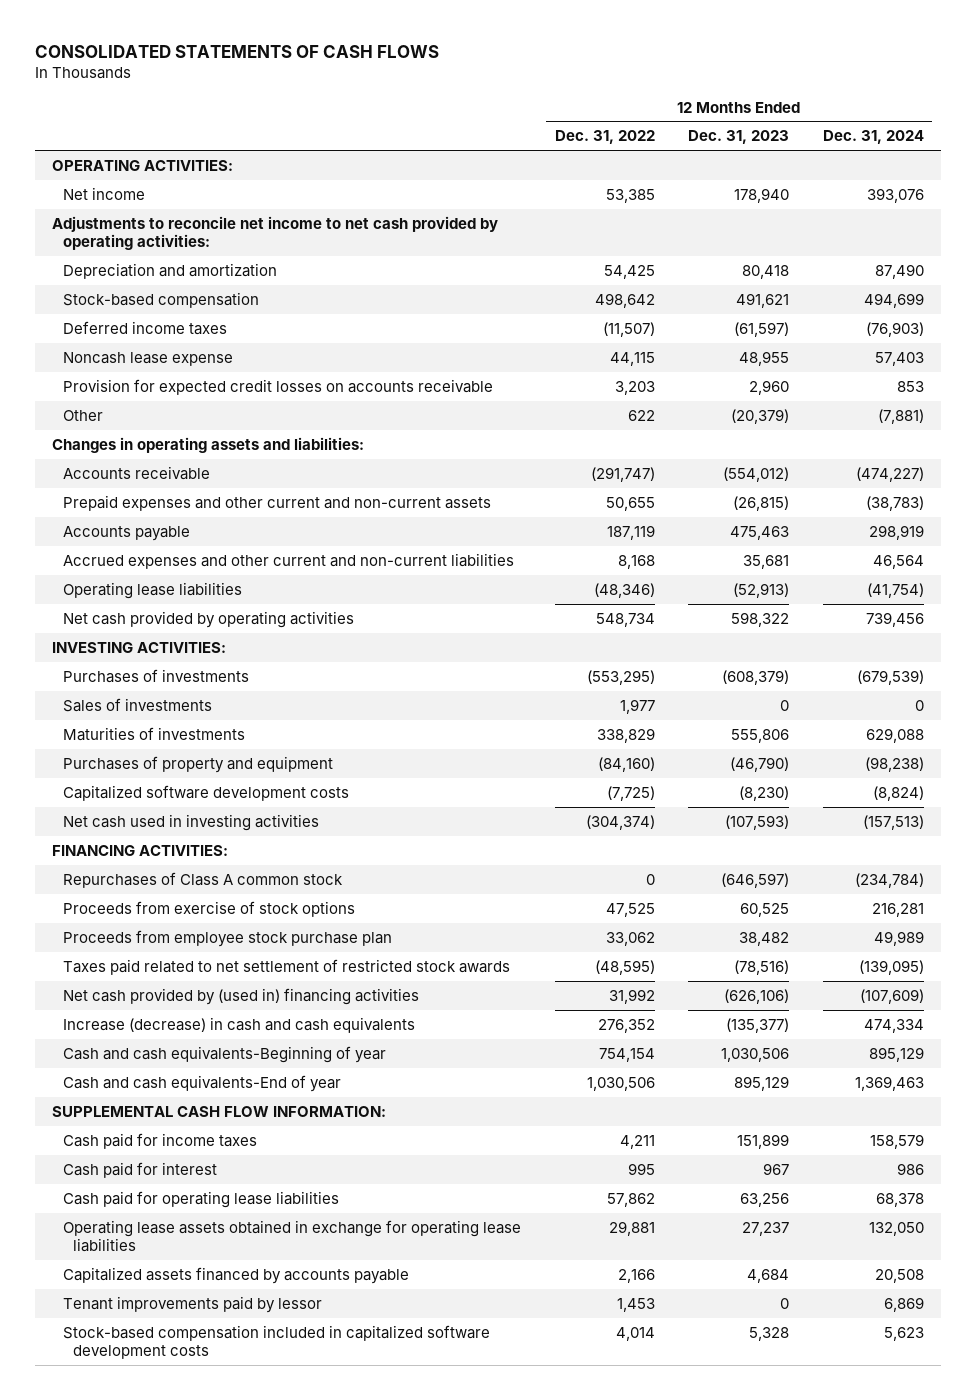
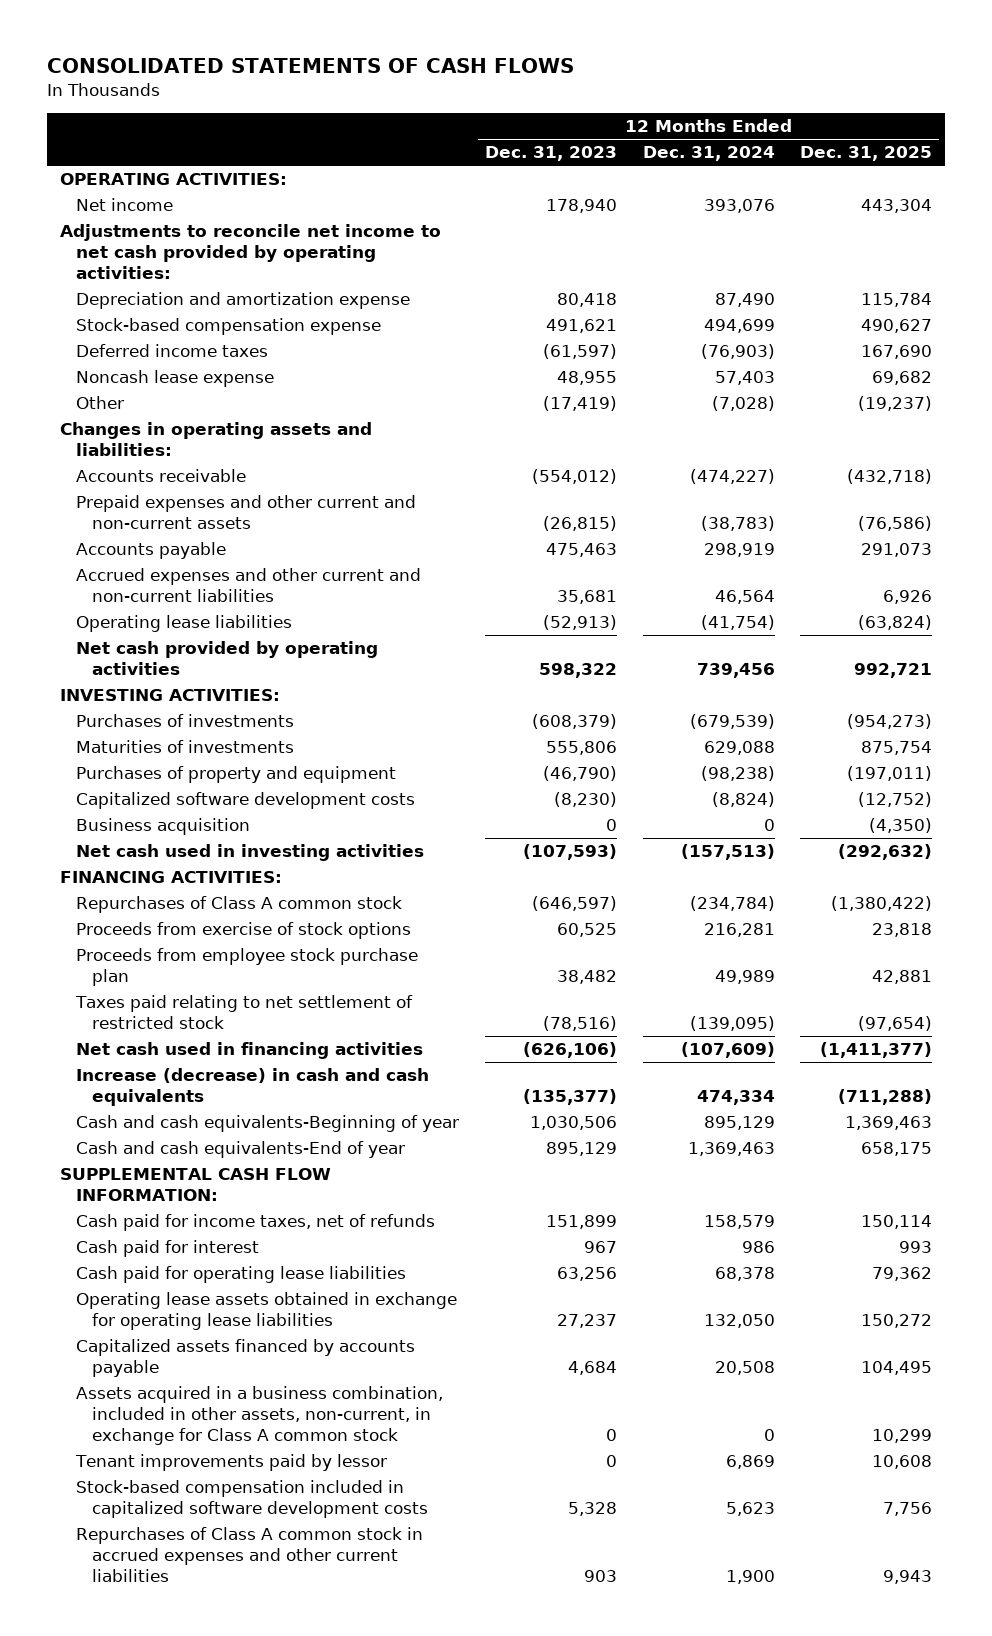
[554,130,655,145] Dec. 31, 2022 -> none
none -> [800,146,933,162] Dec. 31, 2025
[62,262,277,279] Depreciation and amortization -> [76,292,411,310] Depreciation and amortization expense
[62,291,259,308] Stock-based compensation -> [76,318,382,336] Stock-based compensation expense
[62,378,493,395] Provision for expected credit losses on accounts receivable -> none
[731,408,790,424] (20,379) -> [542,396,617,412] (17,419)
[877,408,924,424] (7,881) -> [711,396,775,412] (7,028)
[62,697,212,712] Sales of investments -> none
none -> [76,818,251,836] Business acquisition
[62,958,510,975] Taxes paid related to net settlement of restricted stock awards -> [75,995,414,1030] Taxes paid relating to net settlement of restricted stock
[62,987,419,1005] Net cash provided by (used in) financing activities -> [76,1042,424,1060] Net cash used in financing activities
[62,1132,257,1149] Cash paid for income taxes -> [76,1214,436,1232] Cash paid for income taxes, net of refunds
none -> [76,1386,444,1445] Assets acquired in a business combination, included in other assets, non-current, in exchange for Class A common stock
none -> [76,1527,424,1582] Repurchases of Class A common stock in accrued expenses and other current liabilities

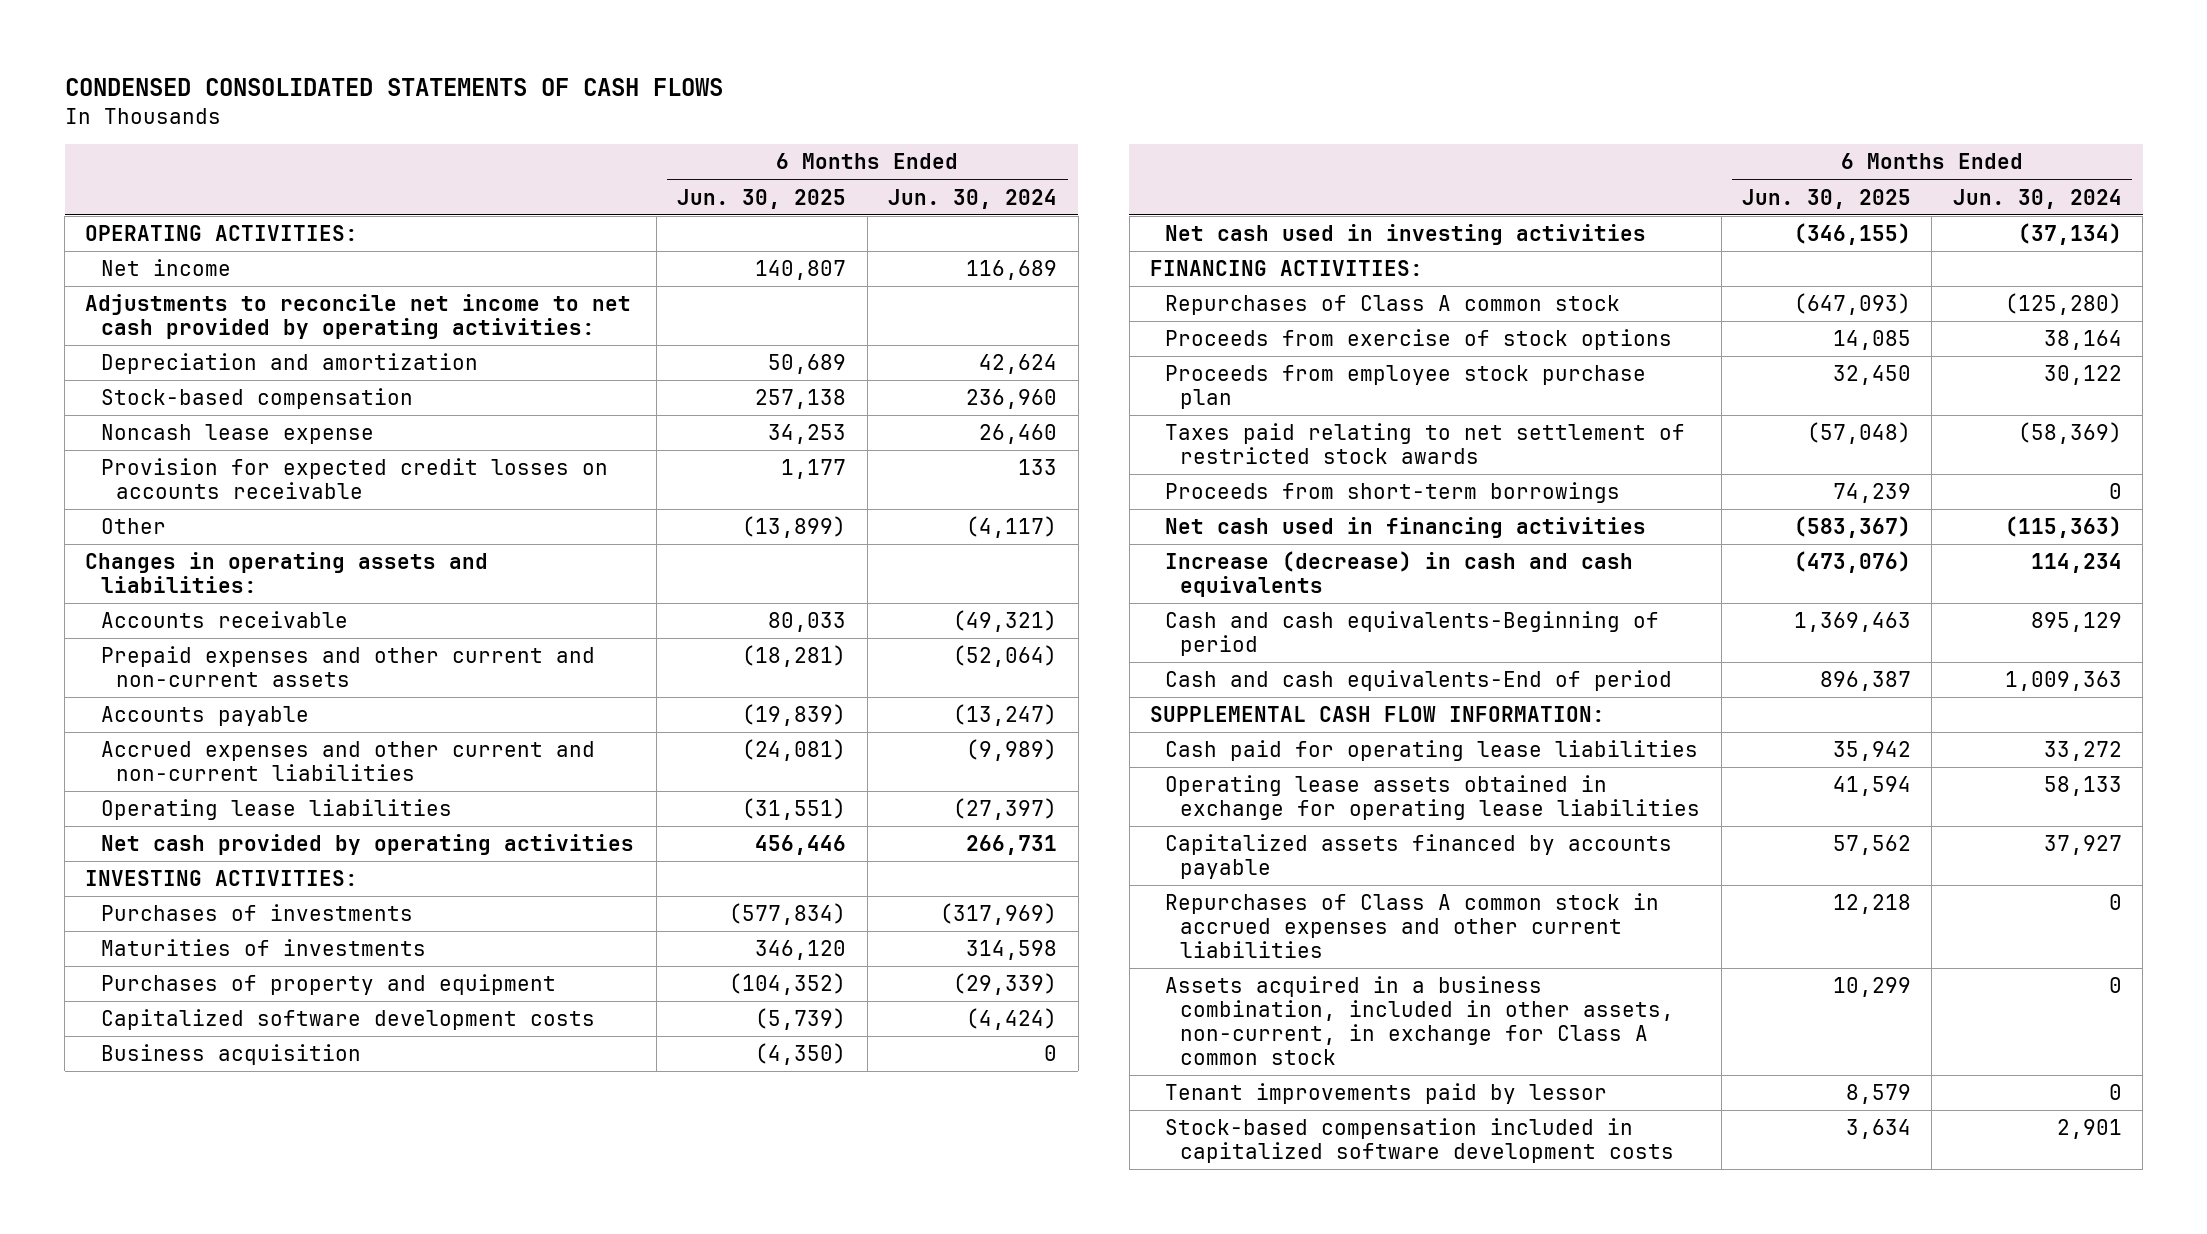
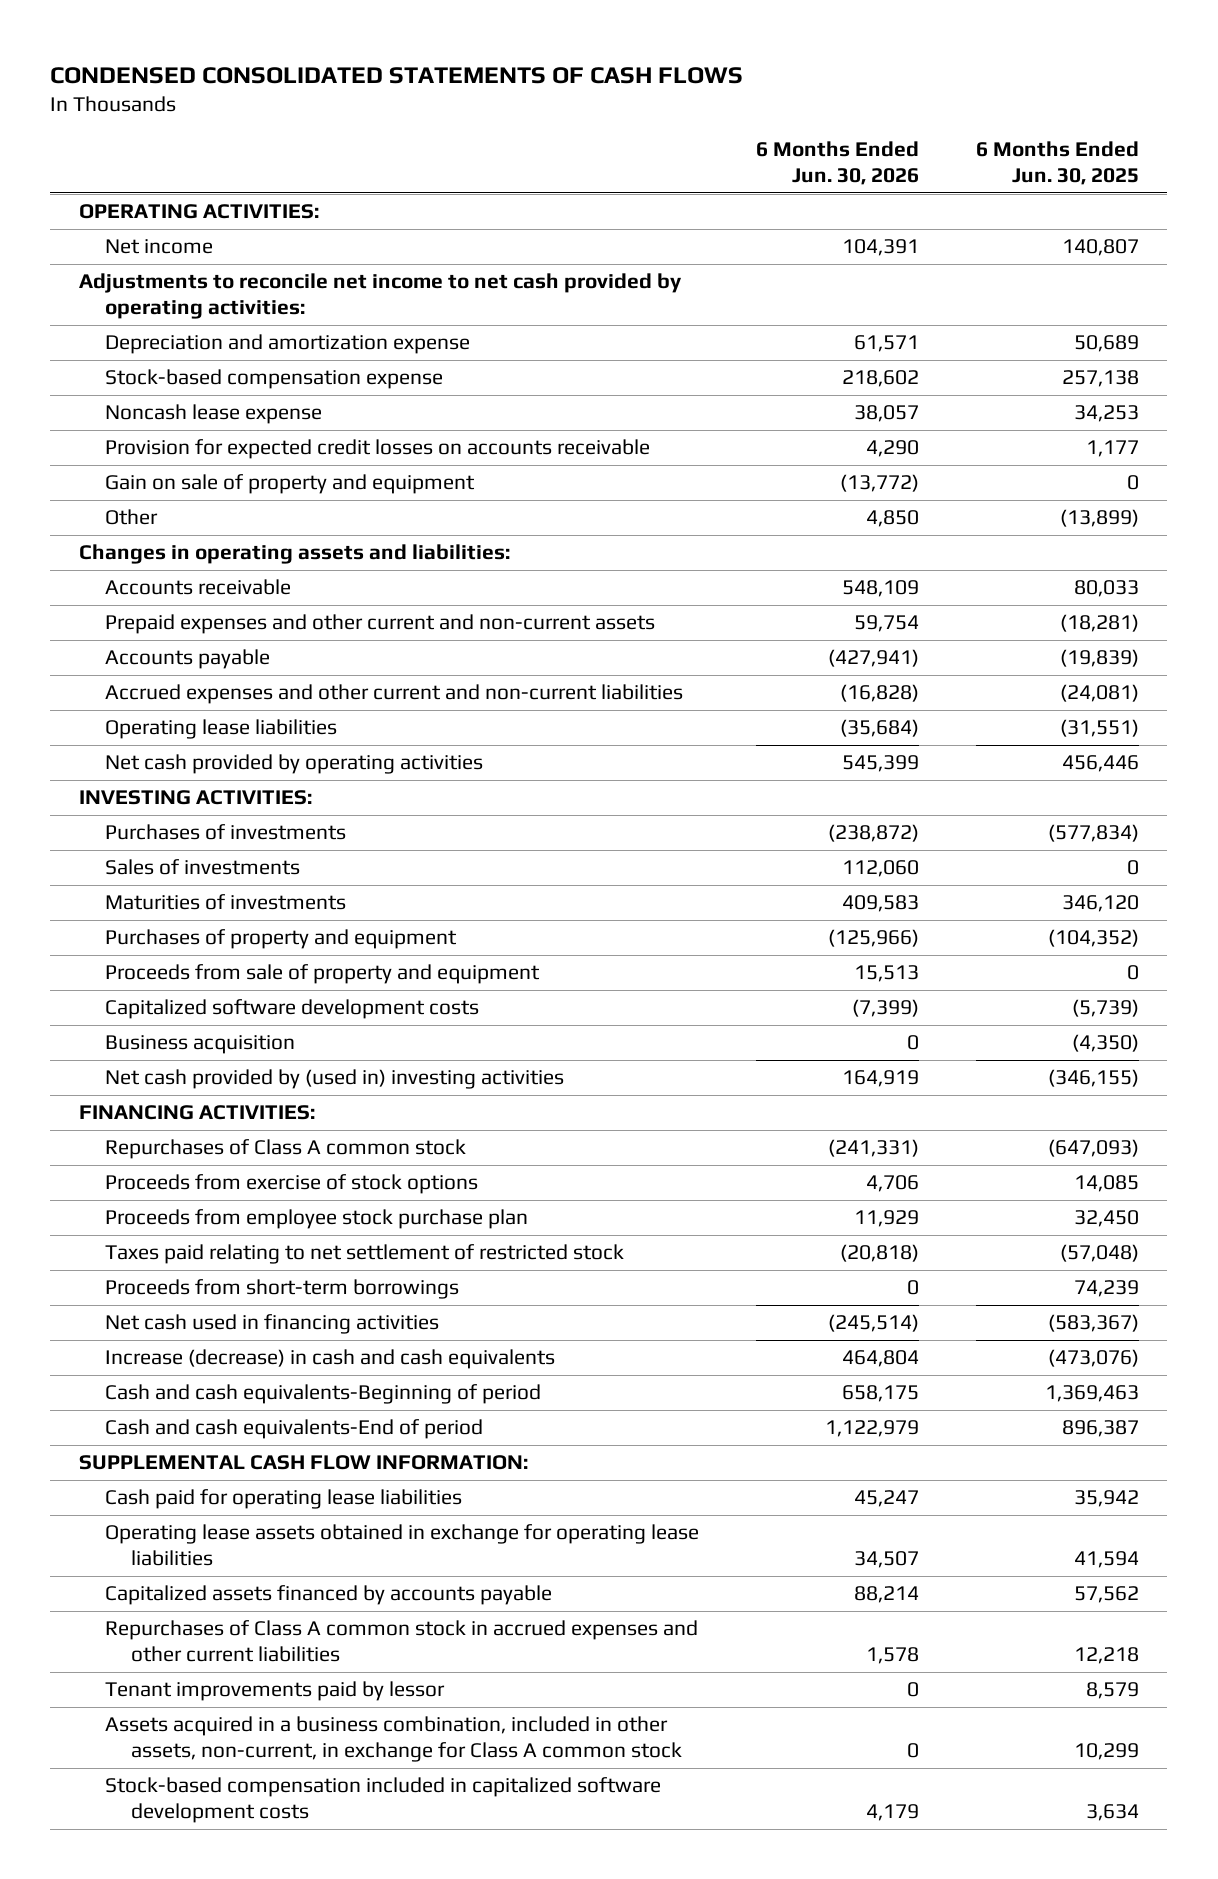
[888,188,1058,209] Jun. 30, 2024 -> none
none -> [755,141,919,185] 6 Months Ended Jun. 30, 2026
[100,353,478,375] Depreciation and amortization -> [105,334,471,355] Depreciation and amortization expense
[100,388,413,410] Stock-based compensation -> [105,369,444,390] Stock-based compensation expense
none -> [105,474,476,495] Gain on sale of property and equipment
none -> [105,859,301,876] Sales of investments
none -> [105,964,541,985] Proceeds from sale of property and equipment
[1165,224,1647,246] Net cash used in investing activities -> [105,1069,565,1090] Net cash provided by (used in) investing activities
[1165,423,1686,465] Taxes paid relating to net settlement of restricted stock awards -> [105,1244,625,1265] Taxes paid relating to net settlement of restricted stock
[1165,976,1675,1065] Assets acquired in a business combination, included in other assets, non-current, in exchange for Class A common stock -> [105,1716,683,1763] Assets acquired in a business combination, included in other assets, non-current, in exchange for Class A common stock

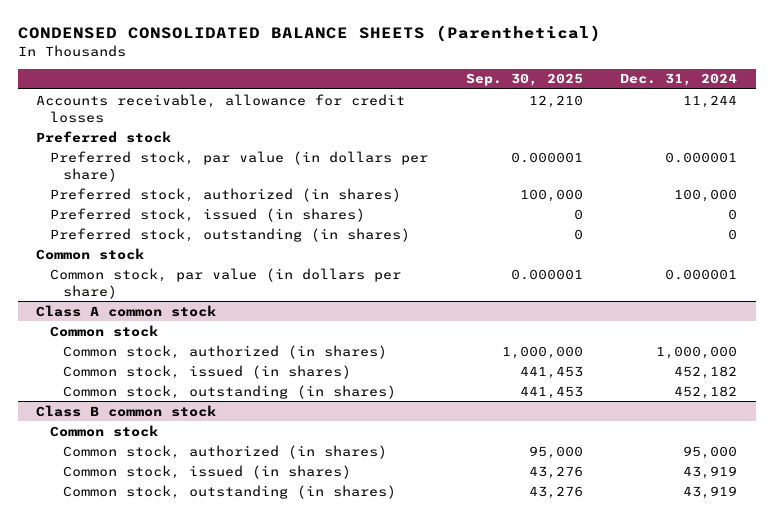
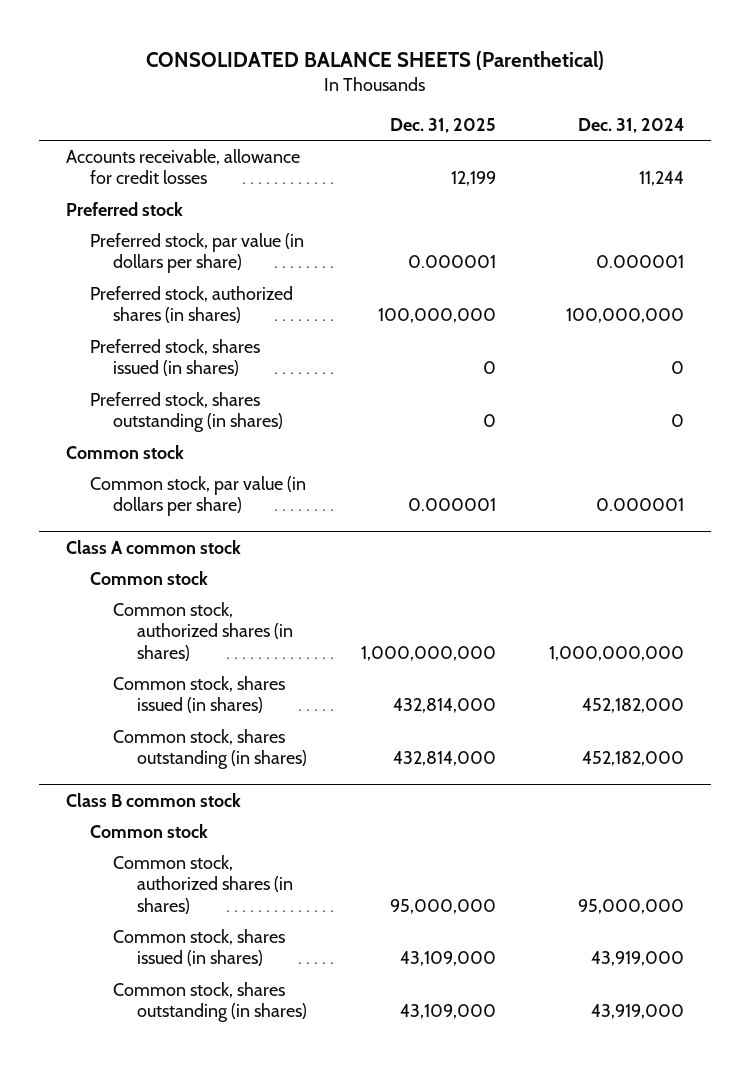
[17,24,601,42] CONDENSED CONSOLIDATED BALANCE SHEETS (Parenthetical) -> [146,51,605,71] CONSOLIDATED BALANCE SHEETS (Parenthetical)
[465,73,583,87] Sep. 30, 2025 -> none
none -> [389,117,496,133] Dec. 31, 2025
[49,187,401,202] Preferred stock, authorized (in shares) -> [89,285,293,324] Preferred stock, authorized shares (in shares)
[674,188,738,202] 100,000 -> [566,308,685,324] 100,000,000
[49,207,365,222] Preferred stock, issued (in shares) -> [89,338,260,377] Preferred stock, shares issued (in shares)
[49,227,410,242] Preferred stock, outstanding (in shares) -> [89,391,284,433] Preferred stock, shares outstanding (in shares)
[63,344,388,359] Common stock, authorized (in shares) -> [113,601,294,662] Common stock, authorized shares (in shares)
[656,345,738,359] 1,000,000 -> [549,646,685,662] 1,000,000,000
[63,364,352,379] Common stock, issued (in shares) -> [113,675,286,714] Common stock, shares issued (in shares)
[674,365,738,379] 452,182 -> [582,698,685,714] 452,182,000
[63,384,397,399] Common stock, outstanding (in shares) -> [113,728,308,770] Common stock, shares outstanding (in shares)
[674,385,738,399] 452,182 -> [582,751,685,767] 452,182,000
[63,444,388,459] Common stock, authorized (in shares) -> [113,854,294,915] Common stock, authorized shares (in shares)
[683,445,738,459] 95,000 -> [578,899,685,915] 95,000,000
[63,464,352,479] Common stock, issued (in shares) -> [113,928,286,967] Common stock, shares issued (in shares)
[683,465,738,479] 43,919 -> [591,951,685,967] 43,919,000
[63,484,397,499] Common stock, outstanding (in shares) -> [113,981,308,1023] Common stock, shares outstanding (in shares)
[683,485,738,499] 43,919 -> [591,1004,685,1020] 43,919,000

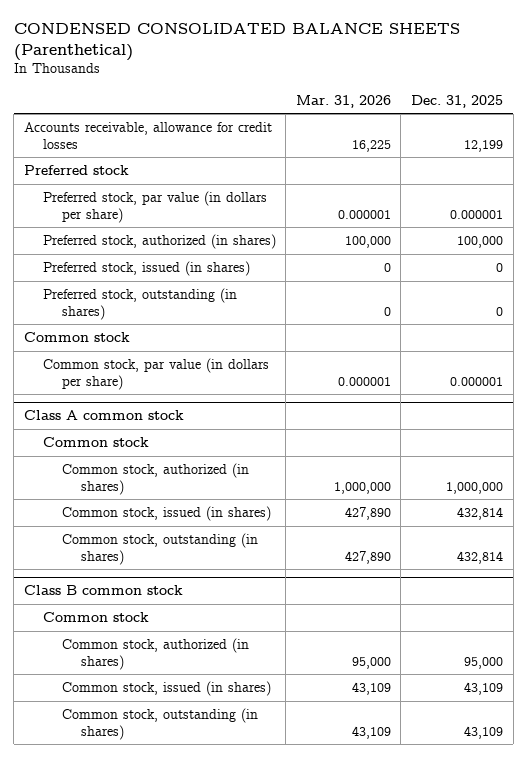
[146,51,605,71] CONSOLIDATED BALANCE SHEETS (Parenthetical) -> [13,23,460,62] CONDENSED CONSOLIDATED BALANCE SHEETS (Parenthetical)
[578,117,685,133] Dec. 31, 2024 -> none
none -> [295,94,391,108] Mar. 31, 2026
[89,285,293,324] Preferred stock, authorized shares (in shares) -> [42,233,276,249] Preferred stock, authorized (in shares)
[377,308,496,324] 100,000,000 -> [456,235,503,248] 100,000
[89,338,260,377] Preferred stock, shares issued (in shares) -> [42,260,250,276] Preferred stock, issued (in shares)
[89,391,284,433] Preferred stock, shares outstanding (in shares) -> [42,287,237,320] Preferred stock, outstanding (in shares)
[113,601,294,662] Common stock, authorized shares (in shares) -> [61,462,249,495] Common stock, authorized (in shares)
[360,646,496,662] 1,000,000,000 -> [445,481,503,494] 1,000,000
[113,675,286,714] Common stock, shares issued (in shares) -> [61,505,271,521] Common stock, issued (in shares)
[392,698,496,714] 432,814,000 -> [456,506,503,520] 432,814
[113,728,308,770] Common stock, shares outstanding (in shares) -> [61,532,258,565] Common stock, outstanding (in shares)
[392,751,496,767] 432,814,000 -> [456,550,503,564] 432,814
[113,854,294,915] Common stock, authorized shares (in shares) -> [61,637,249,670] Common stock, authorized (in shares)
[389,899,496,915] 95,000,000 -> [463,656,503,669] 95,000
[113,928,286,967] Common stock, shares issued (in shares) -> [61,680,271,696] Common stock, issued (in shares)
[399,951,496,967] 43,109,000 -> [463,681,503,695] 43,109
[113,981,308,1023] Common stock, shares outstanding (in shares) -> [61,707,258,740] Common stock, outstanding (in shares)
[399,1004,496,1020] 43,109,000 -> [463,725,503,739] 43,109

